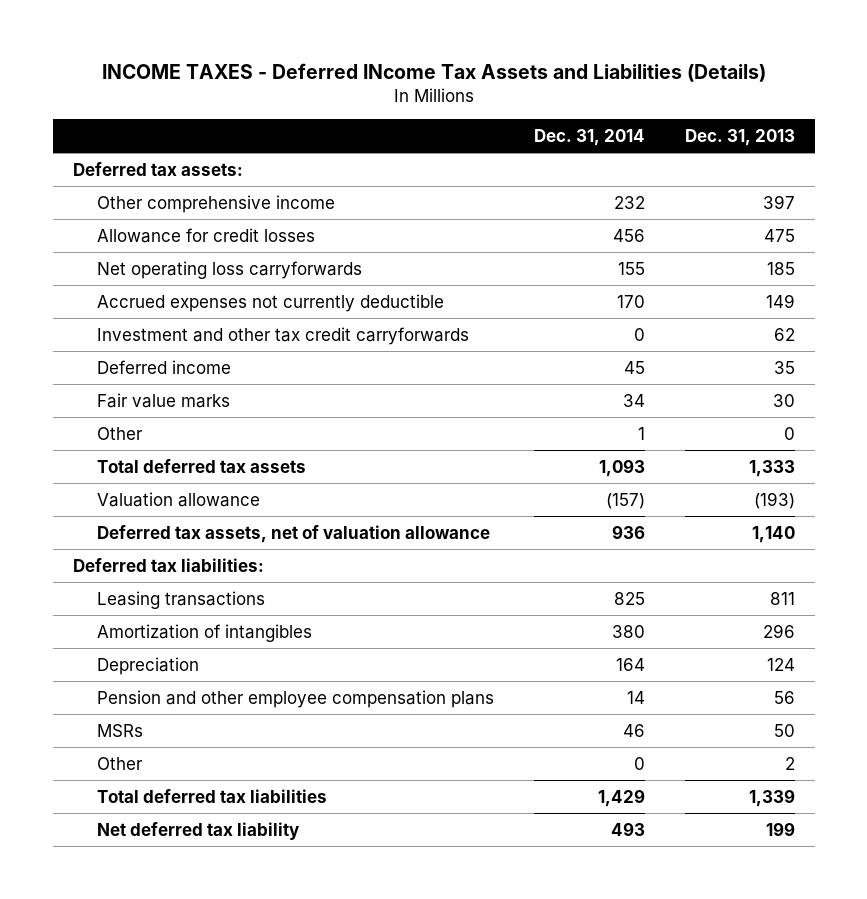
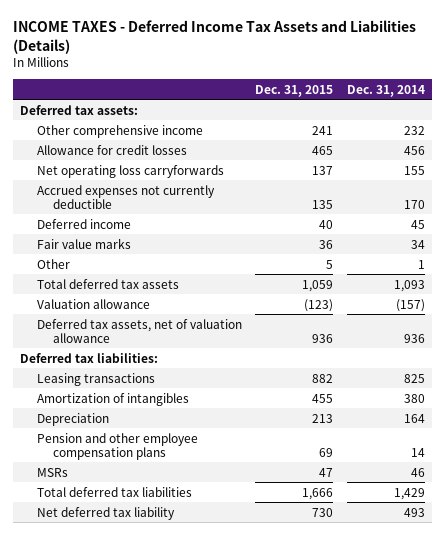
[101,62,766,82] INCOME TAXES - Deferred INcome Tax Assets and Liabilities (Details) -> [13,20,417,54] INCOME TAXES - Deferred Income Tax Assets and Liabilities (Details)
[684,128,795,146] Dec. 31, 2013 -> none
none -> [255,84,334,97] Dec. 31, 2015
[96,326,469,345] Investment and other tax credit carryforwards -> none
[96,756,143,770] Other -> none

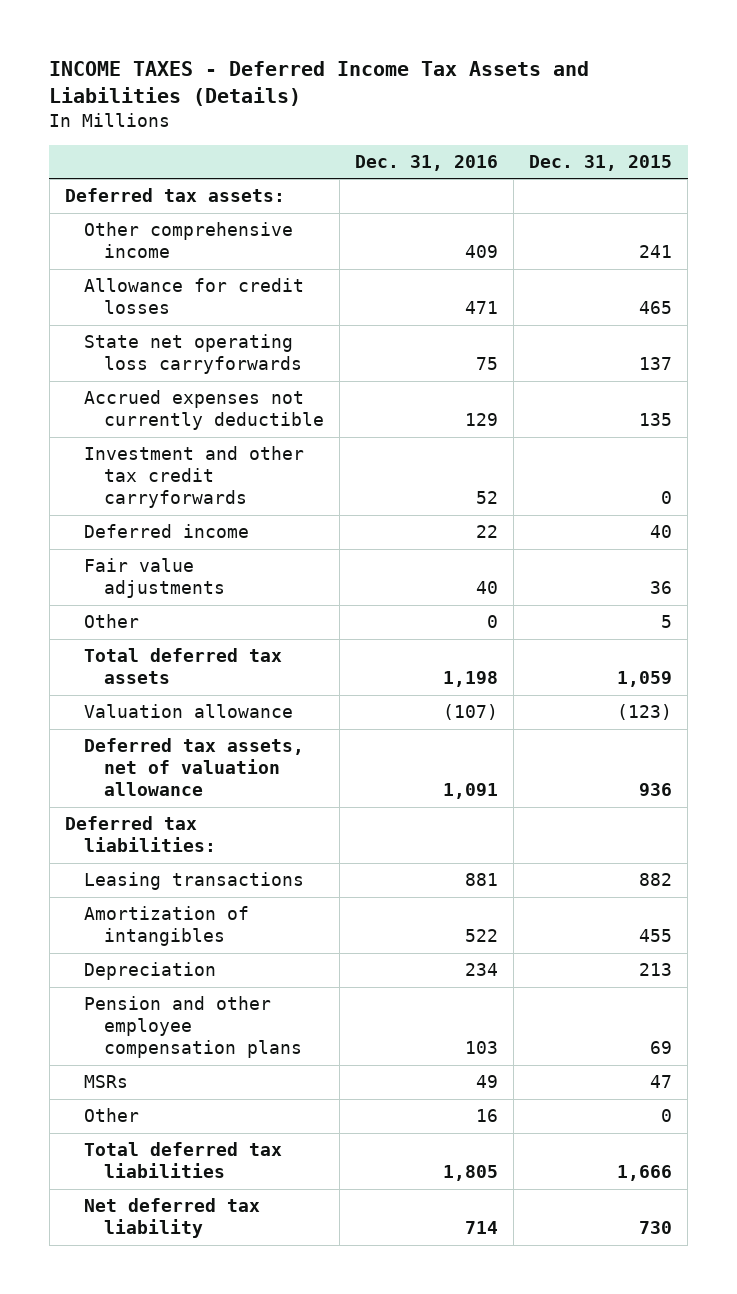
[346,84,425,97] Dec. 31, 2014 -> none
none -> [355,154,499,171] Dec. 31, 2016
[36,164,224,178] Net operating loss carryforwards -> [84,334,302,375] State net operating loss carryforwards
none -> [84,446,305,509] Investment and other tax credit carryforwards
[36,237,131,249] Fair value marks -> [84,558,225,599] Fair value adjustments
none -> [84,1108,140,1123] Other

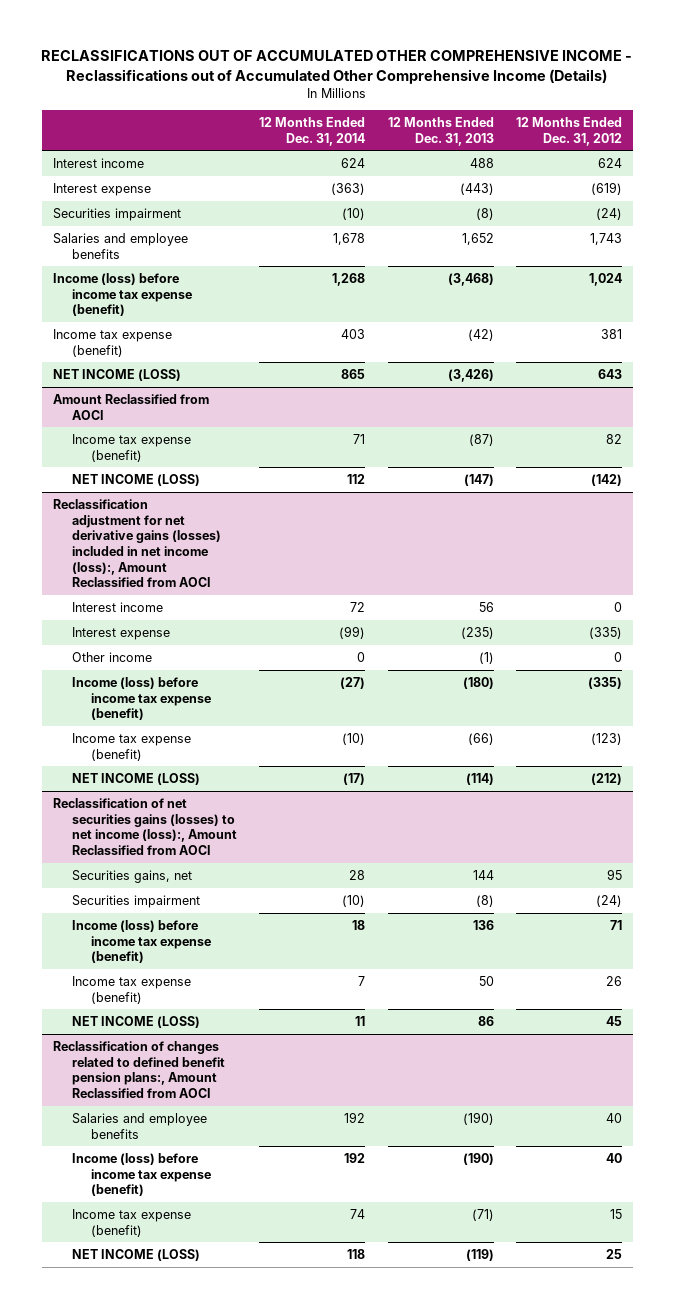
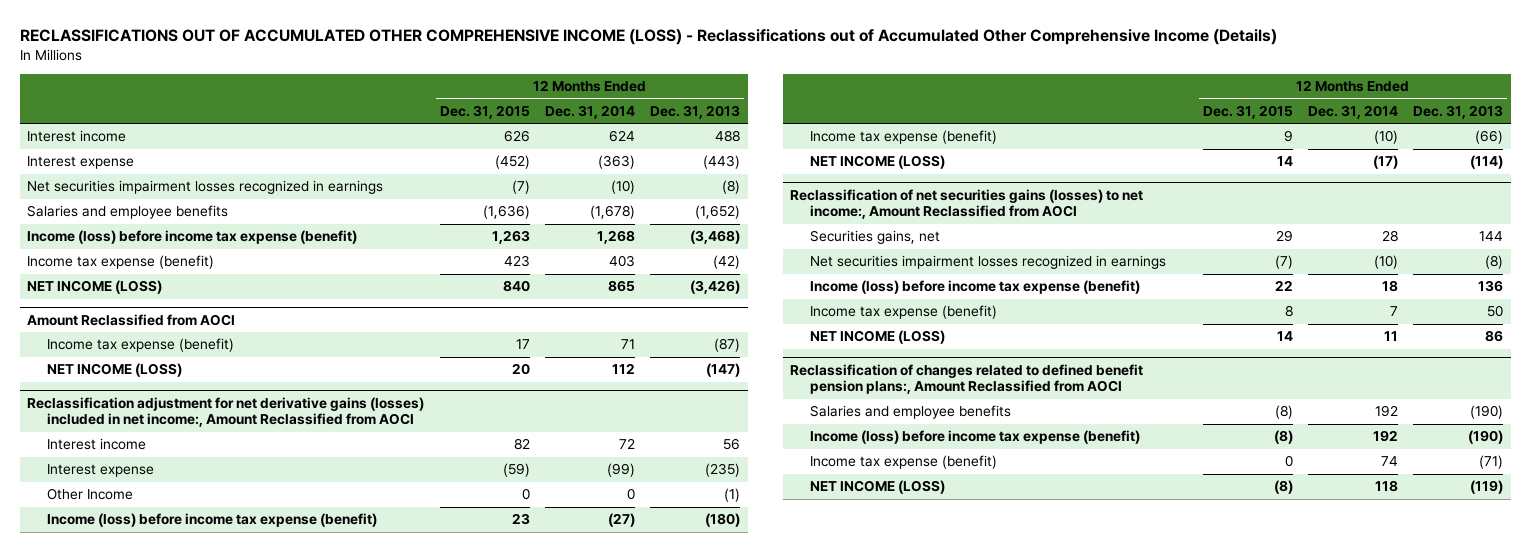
[41,50,633,84] RECLASSIFICATIONS OUT OF ACCUMULATED OTHER COMPREHENSIVE INCOME - Reclassifications out of Accumulated Other Comprehensive Income (Details) -> [19,29,1277,46] RECLASSIFICATIONS OUT OF ACCUMULATED OTHER COMPREHENSIVE INCOME (LOSS) - Reclassifications out of Accumulated Other Comprehensive Income (Details)
[515,117,622,146] 12 Months Ended Dec. 31, 2012 -> none
none -> [439,105,530,120] Dec. 31, 2015
[52,207,181,221] Securities impairment -> [27,180,384,195] Net securities impairment losses recognized in earnings
[333,232,366,245] 1,678 -> [589,205,635,220] (1,678)
[461,232,494,245] 1,652 -> [695,205,741,220] (1,652)
[52,498,221,588] Reclassification adjustment for net derivative gains (losses) included in net income (loss):, Amount Reclassified from AOCI -> [27,396,425,428] Reclassification adjustment for net derivative gains (losses) included in net income:, Amount Reclassified from AOCI
[71,651,152,662] Other income -> [46,488,133,501] Other Income
[52,797,237,855] Reclassification of net securities gains (losses) to net income (loss):, Amount Reclassified from AOCI -> [790,188,1144,220] Reclassification of net securities gains (losses) to net income:, Amount Reclassified from AOCI
[71,894,200,908] Securities impairment -> [809,255,1166,270] Net securities impairment losses recognized in earnings

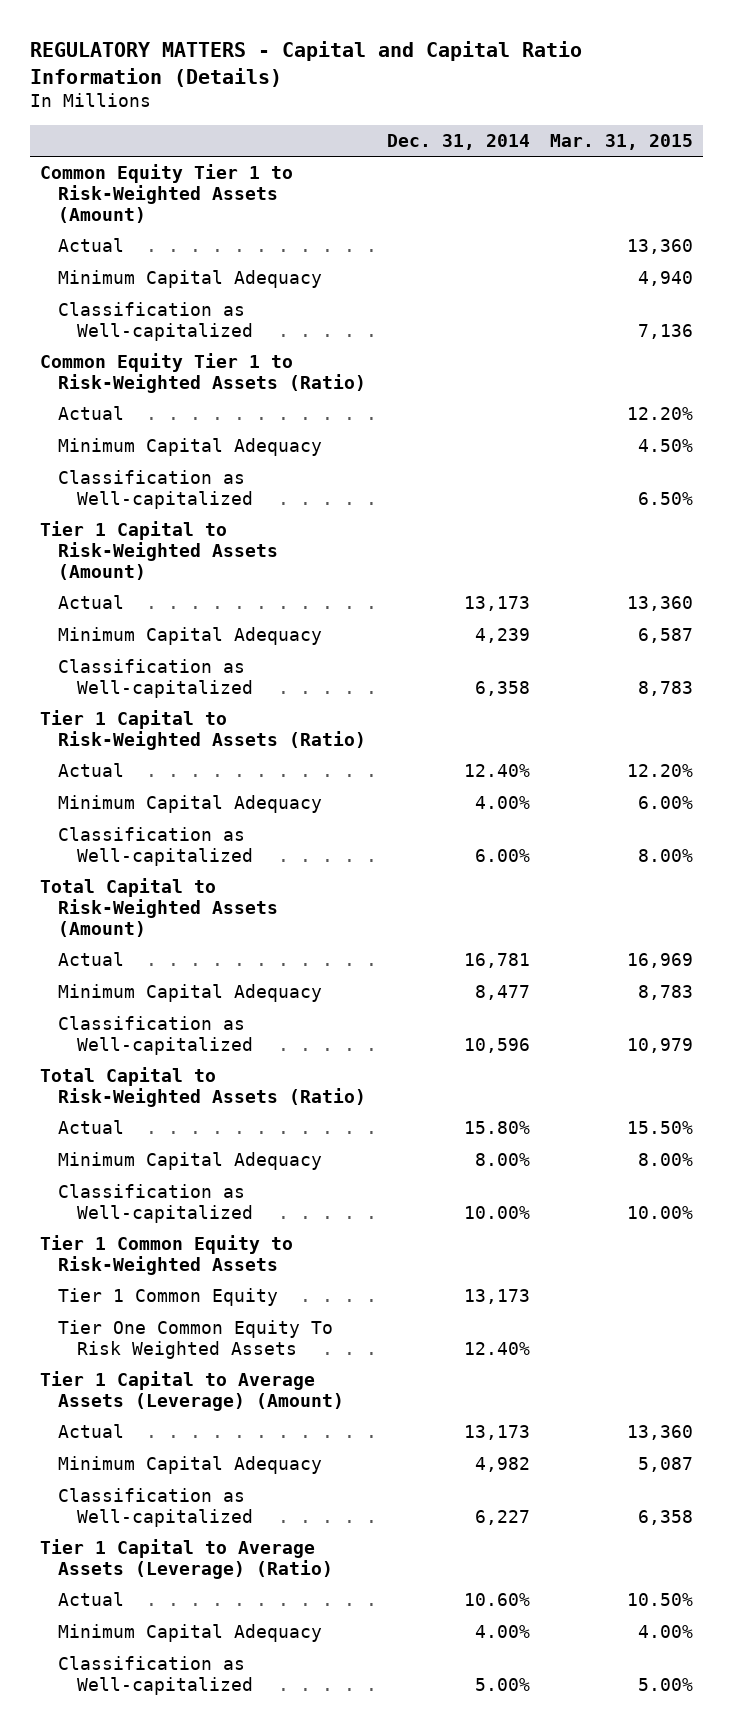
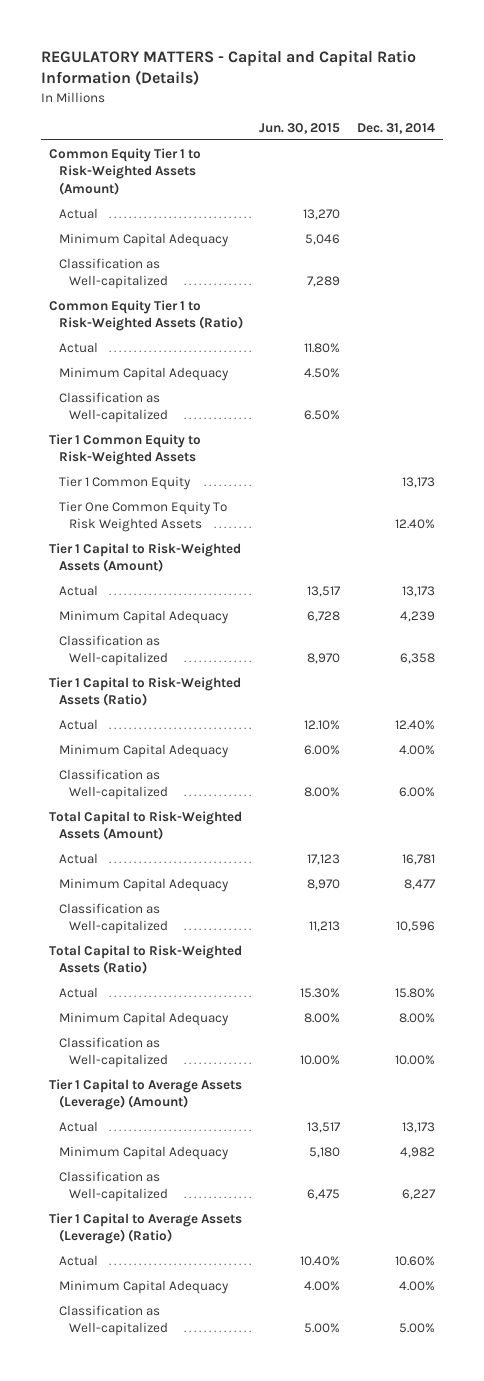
[549,133,693,150] Mar. 31, 2015 -> none
none -> [259,122,341,134] Jun. 30, 2015
[39,1235,293,1275] Tier 1 Common Equity to Risk-Weighted Assets -> [48,433,201,466] Tier 1 Common Equity to Risk-Weighted Assets
[58,1288,279,1307] Tier 1 Common Equity -> [58,475,191,490] Tier 1 Common Equity
[58,1320,334,1359] Tier One Common Equity To Risk Weighted Assets -> [58,500,227,533] Tier One Common Equity To Risk Weighted Assets

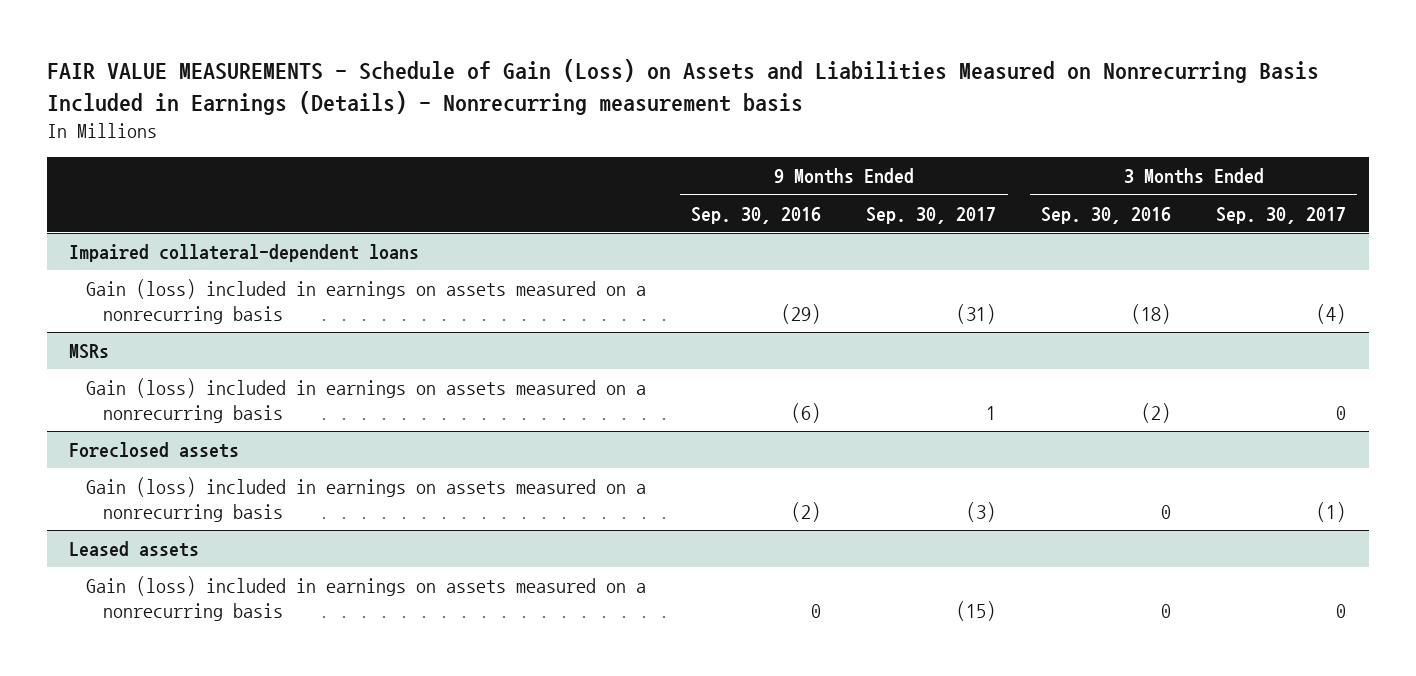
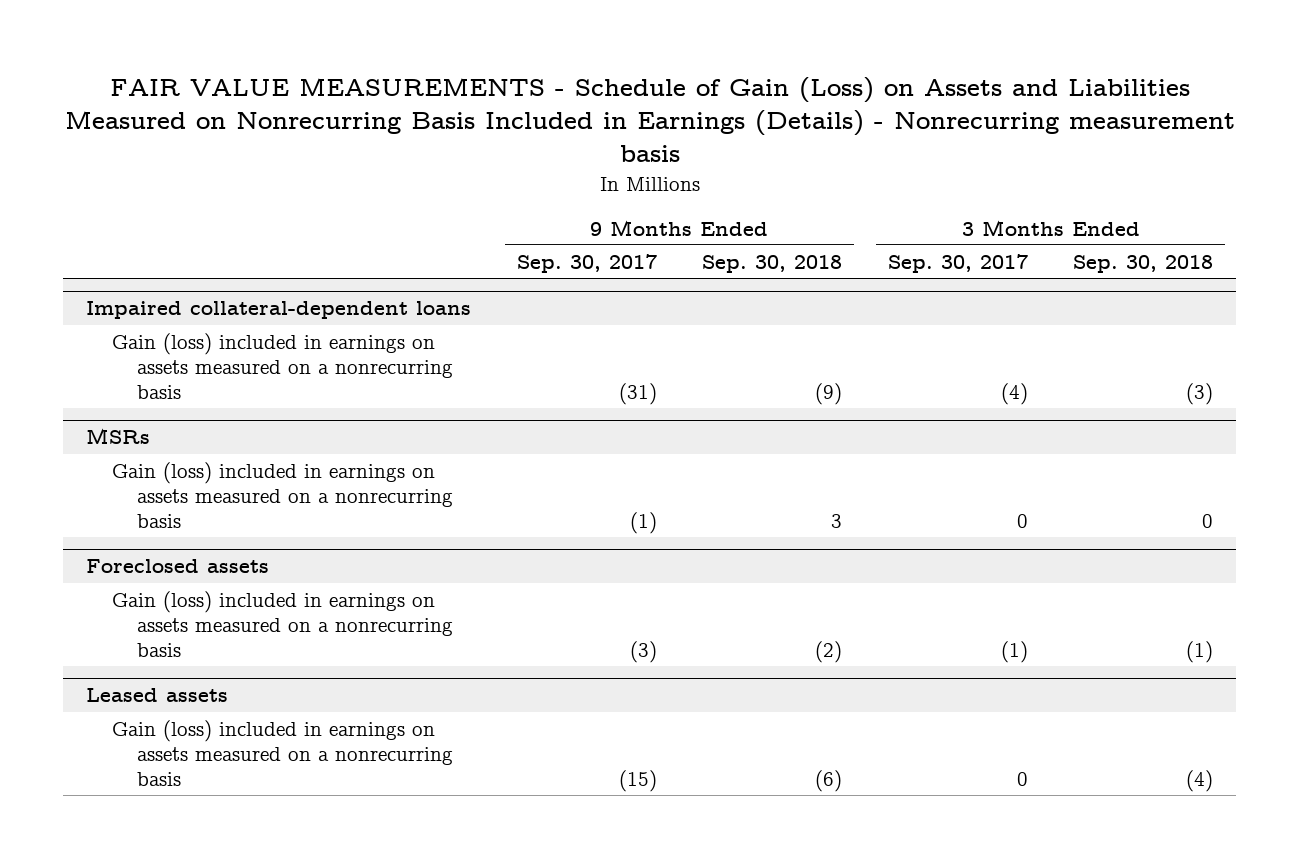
[691,206,822,224] Sep. 30, 2016 -> none
[1041,206,1172,224] Sep. 30, 2016 -> none
none -> [702,254,843,273] Sep. 30, 2018
none -> [1073,254,1214,273] Sep. 30, 2018
[986,406,997,421] 1 -> [629,511,657,534] (1)

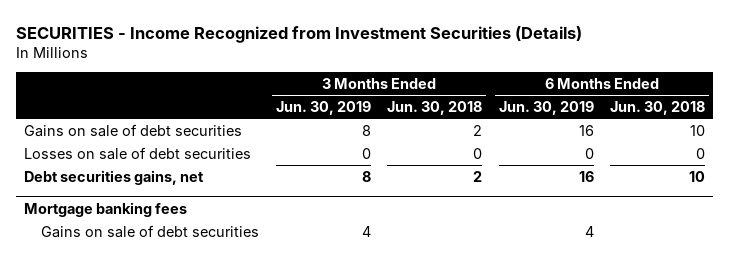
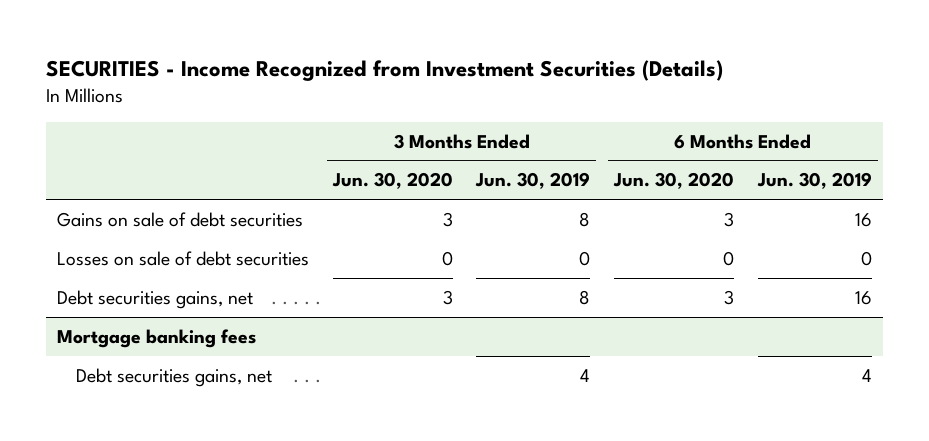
[387,101,483,116] Jun. 30, 2018 -> none
[610,101,706,116] Jun. 30, 2018 -> none
none -> [331,172,453,190] Jun. 30, 2020
none -> [613,172,735,190] Jun. 30, 2020
[41,224,260,238] Gains on sale of debt securities -> none
none -> [76,367,273,387] Debt securities gains, net

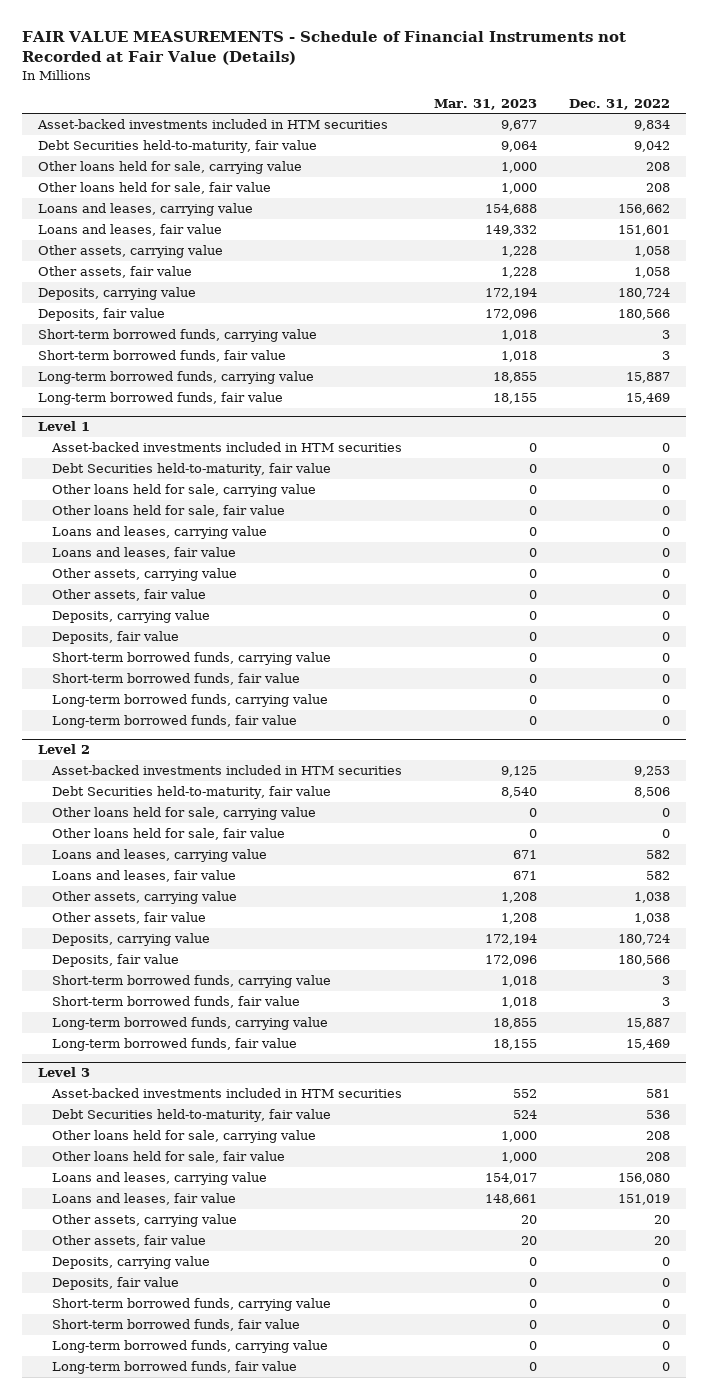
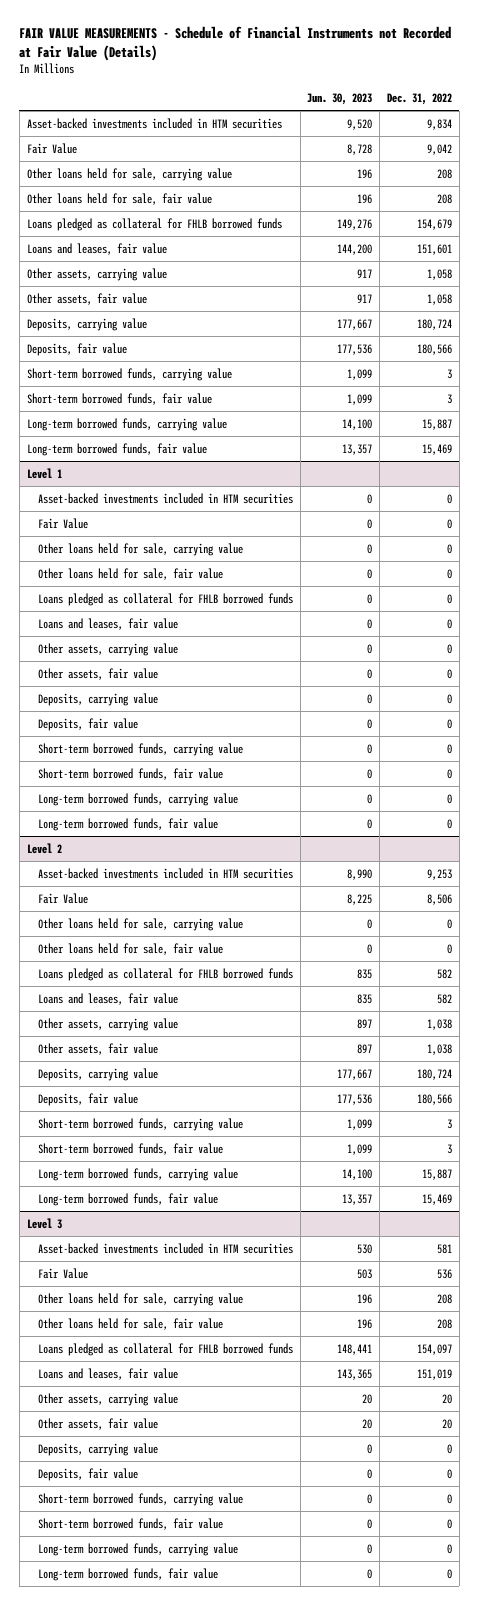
[433,98,537,110] Mar. 31, 2023 -> none
none -> [307,93,373,106] Jun. 30, 2023
[38,140,318,154] Debt Securities held-to-maturity, fair value -> [26,142,77,154] Fair Value
[38,203,254,217] Loans and leases, carrying value -> none
none -> [26,217,282,231] Loans pledged as collateral for FHLB borrowed funds
[51,463,331,477] Debt Securities held-to-maturity, fair value -> [37,517,88,529] Fair Value
[51,526,267,540] Loans and leases, carrying value -> none
none -> [37,592,293,606] Loans pledged as collateral for FHLB borrowed funds
[51,786,331,800] Debt Securities held-to-maturity, fair value -> [37,892,88,904] Fair Value
[51,849,267,863] Loans and leases, carrying value -> [37,967,293,981] Loans pledged as collateral for FHLB borrowed funds
[51,1109,331,1123] Debt Securities held-to-maturity, fair value -> [37,1267,88,1279] Fair Value
[51,1172,267,1186] Loans and leases, carrying value -> none
none -> [37,1342,293,1356] Loans pledged as collateral for FHLB borrowed funds

